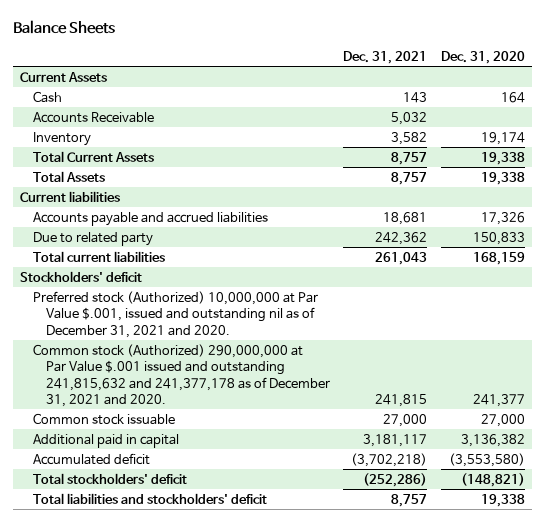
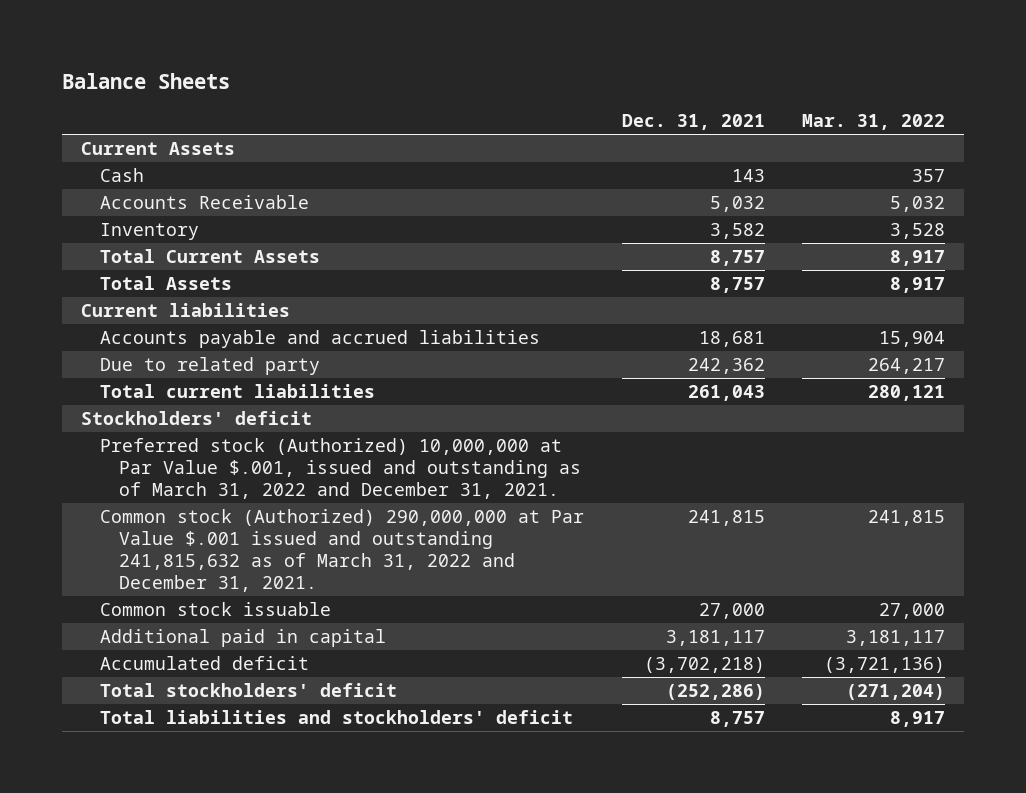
[441,51,526,65] Dec. 31, 2020 -> none
none -> [802,114,946,131] Mar. 31, 2022
[32,290,318,338] Preferred stock (Authorized) 10,000,000 at Par Value $.001, issued and outstanding nil as of December 31, 2021 and 2020. -> [99,438,582,500] Preferred stock (Authorized) 10,000,000 at Par Value $.001, issued and outstanding as of March 31, 2022 and December 31, 2021.
[32,343,330,408] Common stock (Authorized) 290,000,000 at Par Value $.001 issued and outstanding 241,815,632 and 241,377,178 as of December 31, 2021 and 2020. -> [99,509,584,593] Common stock (Authorized) 290,000,000 at Par Value $.001 issued and outstanding 241,815,632 as of March 31, 2022 and December 31, 2021.

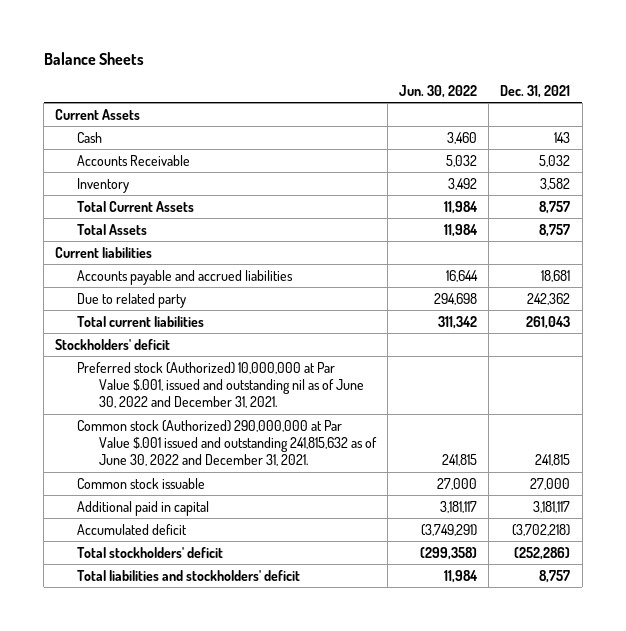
[802,114,946,131] Mar. 31, 2022 -> none
none -> [398,84,477,98] Jun. 30, 2022
[99,438,582,500] Preferred stock (Authorized) 10,000,000 at Par Value $.001, issued and outstanding as of March 31, 2022 and December 31, 2021. -> [76,361,364,408] Preferred stock (Authorized) 10,000,000 at Par Value $.001, issued and outstanding nil as of June 30, 2022 and December 31, 2021.
[99,509,584,593] Common stock (Authorized) 290,000,000 at Par Value $.001 issued and outstanding 241,815,632 as of March 31, 2022 and December 31, 2021. -> [76,419,377,466] Common stock (Authorized) 290,000,000 at Par Value $.001 issued and outstanding 241,815,632 as of June 30, 2022 and December 31, 2021.

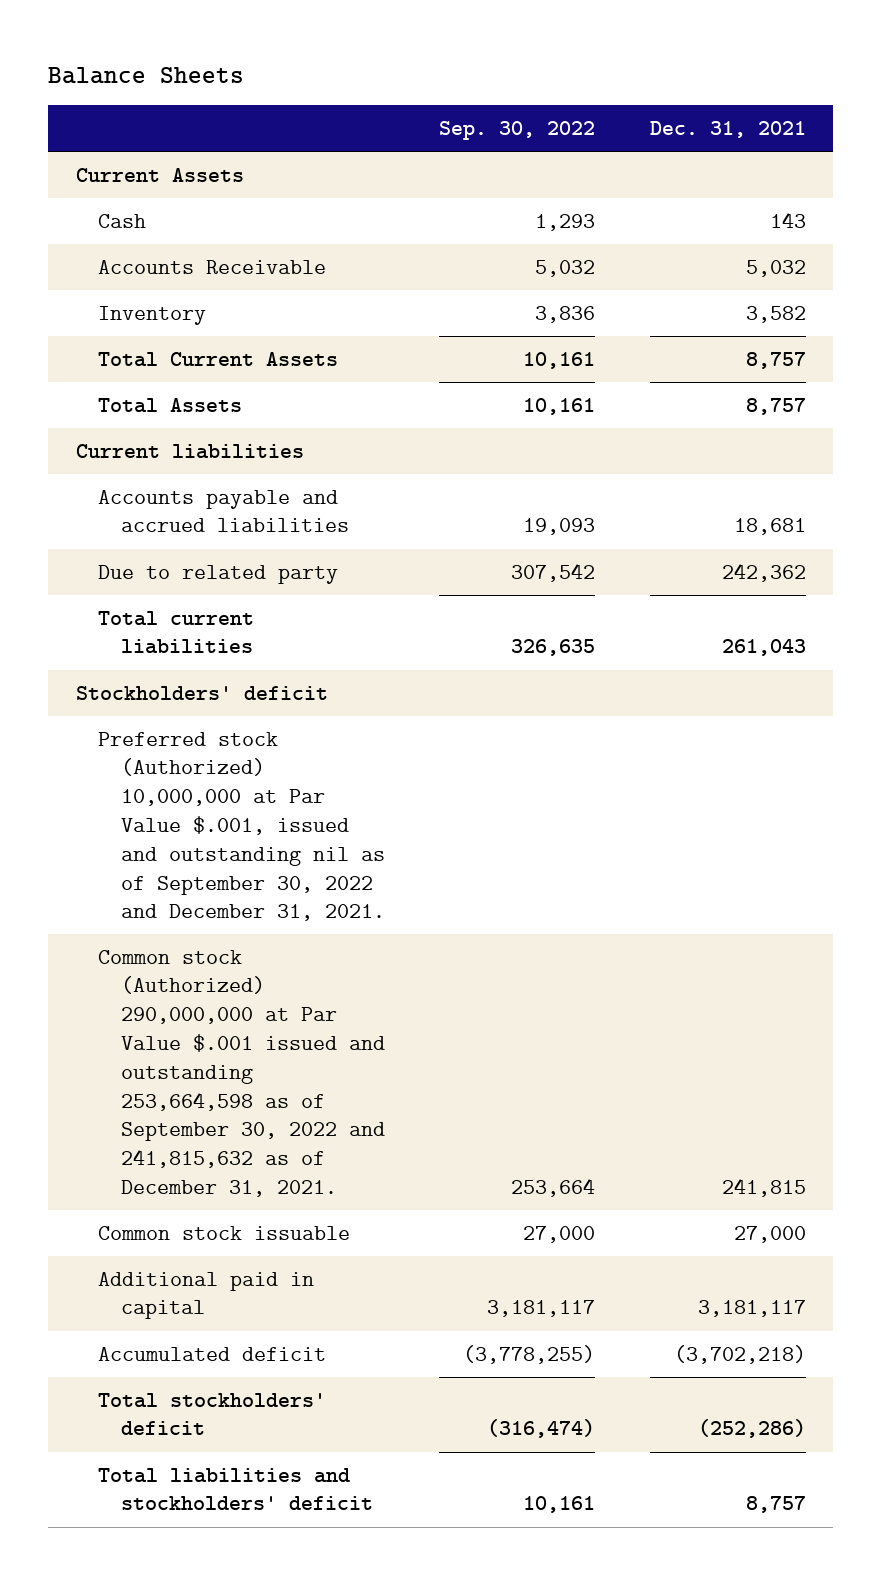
[398,84,477,98] Jun. 30, 2022 -> none
none -> [439,121,596,141] Sep. 30, 2022
[76,361,364,408] Preferred stock (Authorized) 10,000,000 at Par Value $.001, issued and outstanding nil as of June 30, 2022 and December 31, 2021. -> [98,731,385,922] Preferred stock (Authorized) 10,000,000 at Par Value $.001, issued and outstanding nil as of September 30, 2022 and December 31, 2021.
[76,419,377,466] Common stock (Authorized) 290,000,000 at Par Value $.001 issued and outstanding 241,815,632 as of June 30, 2022 and December 31, 2021. -> [98,949,385,1198] Common stock (Authorized) 290,000,000 at Par Value $.001 issued and outstanding 253,664,598 as of September 30, 2022 and 241,815,632 as of December 31, 2021.

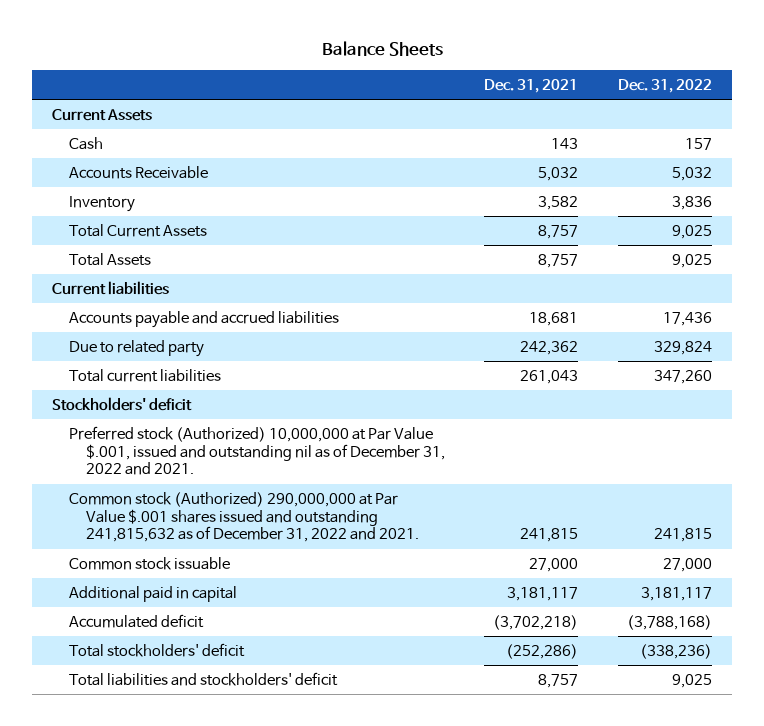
[439,121,596,141] Sep. 30, 2022 -> none
none -> [618,78,713,93] Dec. 31, 2022
[98,731,385,922] Preferred stock (Authorized) 10,000,000 at Par Value $.001, issued and outstanding nil as of September 30, 2022 and December 31, 2021. -> [68,426,445,476] Preferred stock (Authorized) 10,000,000 at Par Value $.001, issued and outstanding nil as of December 31, 2022 and 2021.
[98,949,385,1198] Common stock (Authorized) 290,000,000 at Par Value $.001 issued and outstanding 253,664,598 as of September 30, 2022 and 241,815,632 as of December 31, 2021. -> [68,492,419,543] Common stock (Authorized) 290,000,000 at Par Value $.001 shares issued and outstanding 241,815,632 as of December 31, 2022 and 2021.

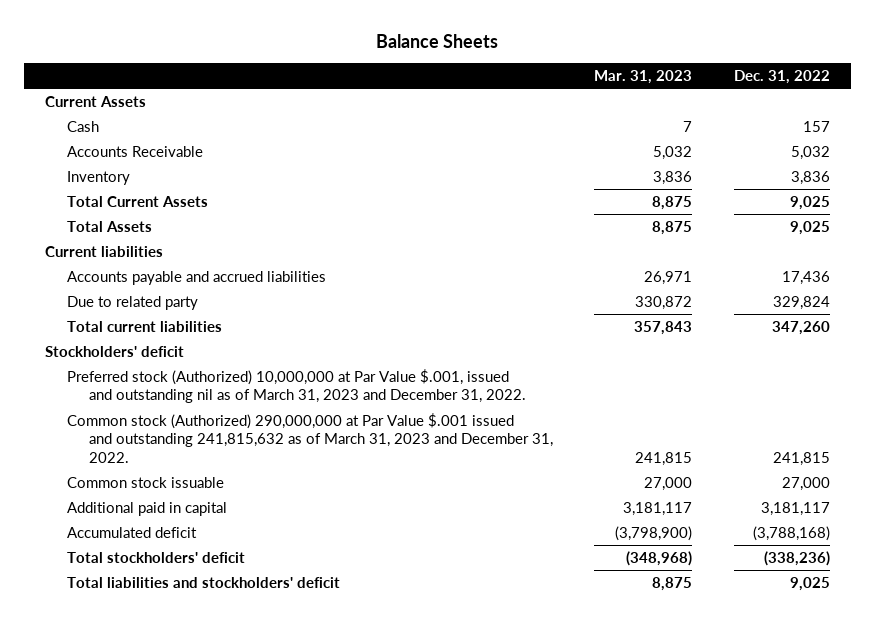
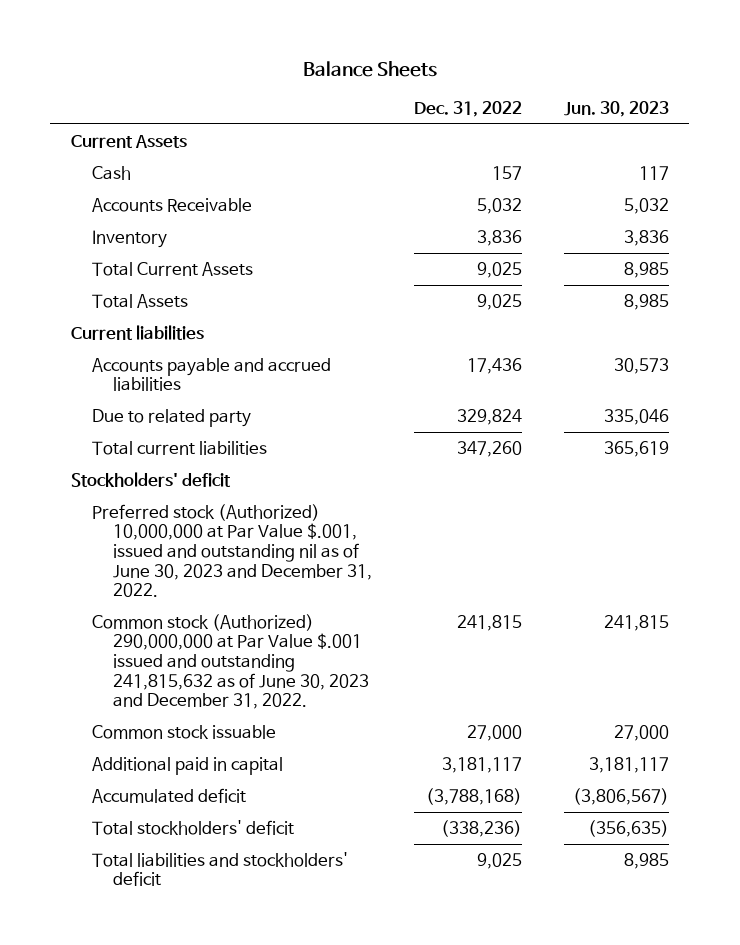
[594,69,693,84] Mar. 31, 2023 -> none
none -> [563,100,669,117] Jun. 30, 2023
[66,369,526,404] Preferred stock (Authorized) 10,000,000 at Par Value $.001, issued and outstanding nil as of March 31, 2023 and December 31, 2022. -> [91,503,372,598] Preferred stock (Authorized) 10,000,000 at Par Value $.001, issued and outstanding nil as of June 30, 2023 and December 31, 2022.
[66,413,553,463] Common stock (Authorized) 290,000,000 at Par Value $.001 issued and outstanding 241,815,632 as of March 31, 2023 and December 31, 2022. -> [91,613,369,710] Common stock (Authorized) 290,000,000 at Par Value $.001 issued and outstanding 241,815,632 as of June 30, 2023 and December 31, 2022.

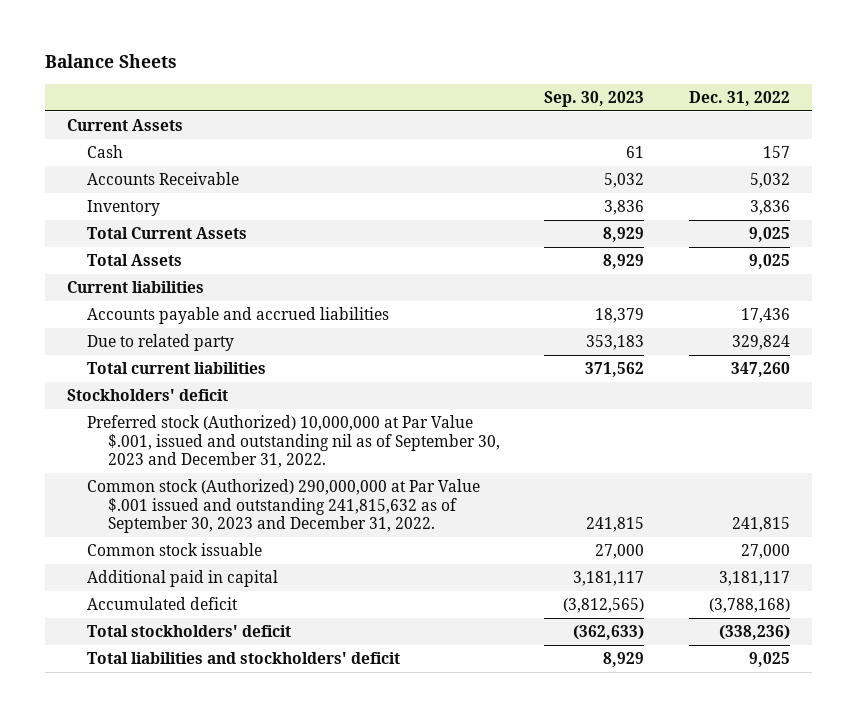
[563,100,669,117] Jun. 30, 2023 -> none
none -> [544,90,645,107] Sep. 30, 2023
[91,503,372,598] Preferred stock (Authorized) 10,000,000 at Par Value $.001, issued and outstanding nil as of June 30, 2023 and December 31, 2022. -> [87,415,501,468] Preferred stock (Authorized) 10,000,000 at Par Value $.001, issued and outstanding nil as of September 30, 2023 and December 31, 2022.
[91,613,369,710] Common stock (Authorized) 290,000,000 at Par Value $.001 issued and outstanding 241,815,632 as of June 30, 2023 and December 31, 2022. -> [87,479,481,533] Common stock (Authorized) 290,000,000 at Par Value $.001 issued and outstanding 241,815,632 as of September 30, 2023 and December 31, 2022.

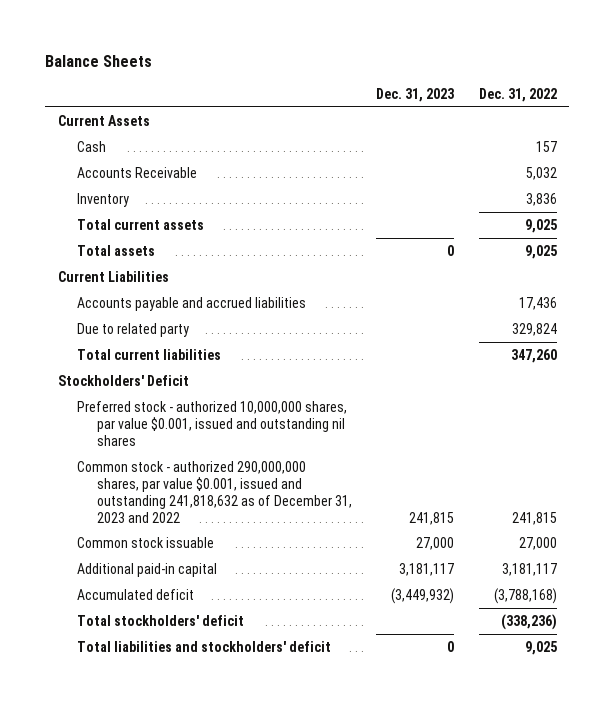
[544,90,645,107] Sep. 30, 2023 -> none
none -> [376,87,455,102] Dec. 31, 2023
[87,227,248,240] Total Current Assets -> [77,218,205,230] Total current assets
[87,254,183,267] Total Assets -> [77,244,156,256] Total assets
[66,281,204,294] Current liabilities -> [57,270,169,282] Current Liabilities
[66,389,228,402] Stockholders' deficit -> [57,374,189,386] Stockholders' Deficit
[87,415,501,468] Preferred stock (Authorized) 10,000,000 at Par Value $.001, issued and outstanding nil as of September 30, 2023 and December 31, 2022. -> [77,400,348,446] Preferred stock - authorized 10,000,000 shares, par value $0.001, issued and outstanding nil shares
[87,479,481,533] Common stock (Authorized) 290,000,000 at Par Value $.001 issued and outstanding 241,815,632 as of September 30, 2023 and December 31, 2022. -> [77,460,352,523] Common stock - authorized 290,000,000 shares, par value $0.001, issued and outstanding 241,818,632 as of December 31, 2023 and 2022
[87,570,279,588] Additional paid in capital -> [77,562,218,577] Additional paid-in capital

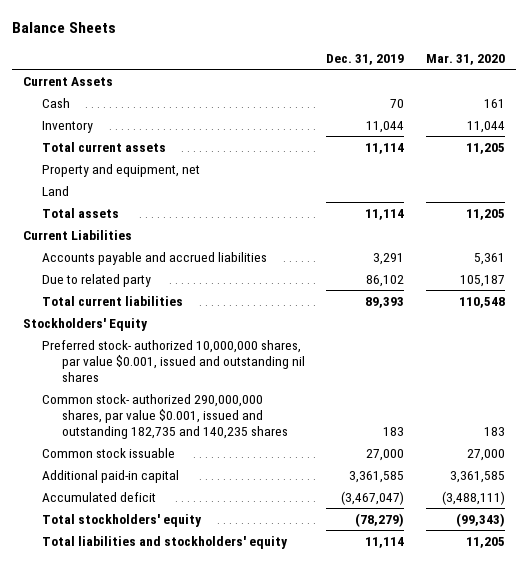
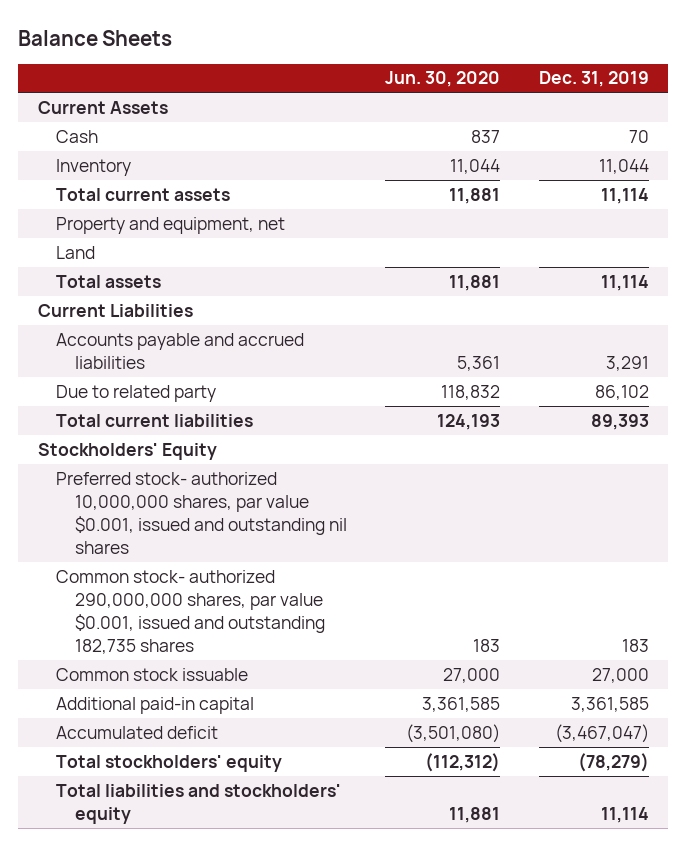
[426,53,506,65] Mar. 31, 2020 -> none
none -> [385,71,501,88] Jun. 30, 2020
[42,394,288,439] Common stock- authorized 290,000,000 shares, par value $0.001, issued and outstanding 182,735 and 140,235 shares -> [56,569,325,654] Common stock- authorized 290,000,000 shares, par value $0.001, issued and outstanding 182,735 shares

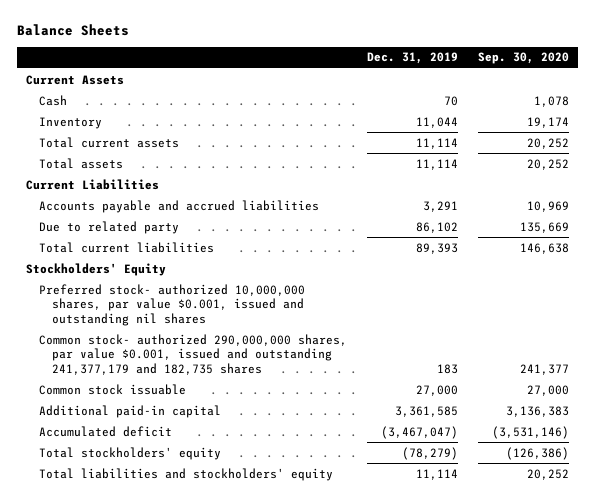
[385,71,501,88] Jun. 30, 2020 -> none
none -> [477,52,569,65] Sep. 30, 2020
[56,216,286,234] Property and equipment, net -> none
[56,245,96,259] Land -> none
[56,569,325,654] Common stock- authorized 290,000,000 shares, par value $0.001, issued and outstanding 182,735 shares -> [39,333,348,375] Common stock- authorized 290,000,000 shares, par value $0.001, issued and outstanding 241,377,179 and 182,735 shares

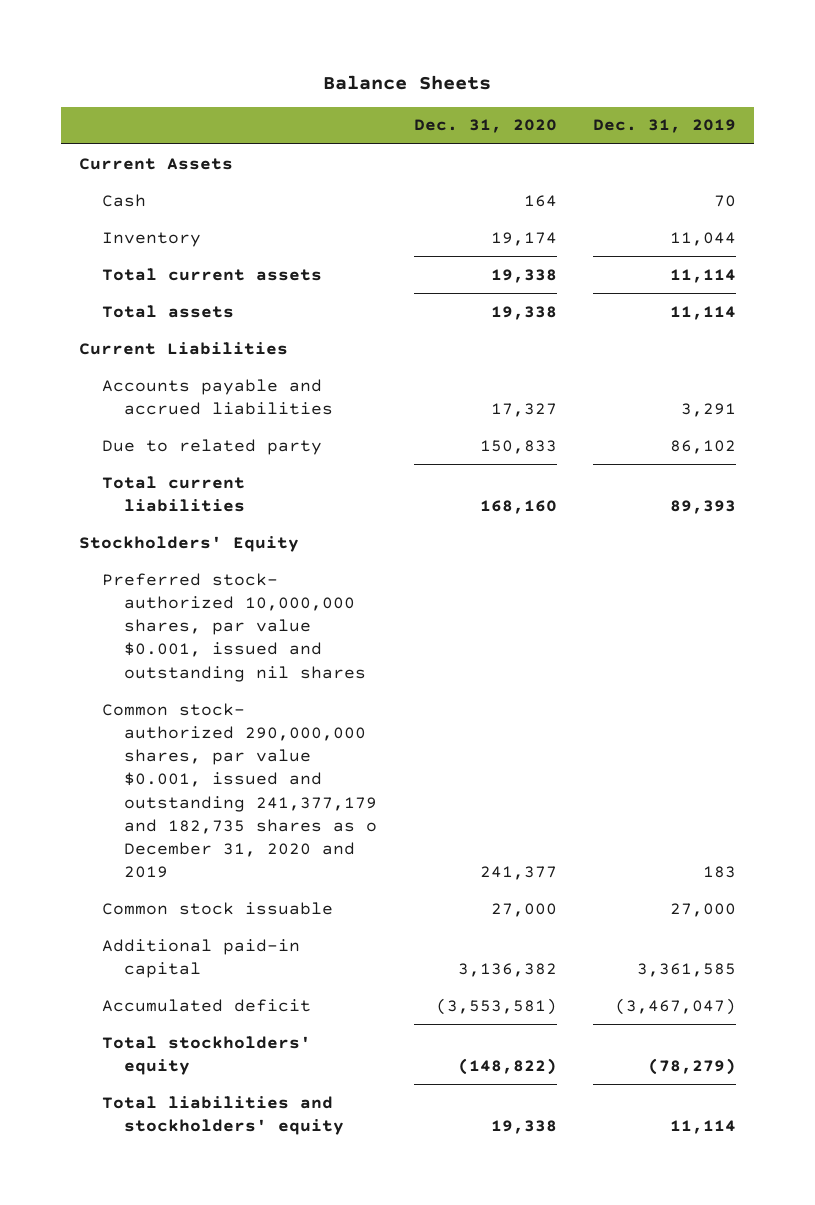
[477,52,569,65] Sep. 30, 2020 -> none
none -> [413,119,557,134] Dec. 31, 2020
[39,333,348,375] Common stock- authorized 290,000,000 shares, par value $0.001, issued and outstanding 241,377,179 and 182,735 shares -> [101,702,378,879] Common stock- authorized 290,000,000 shares, par value $0.001, issued and outstanding 241,377,179 and 182,735 shares as o December 31, 2020 and 2019

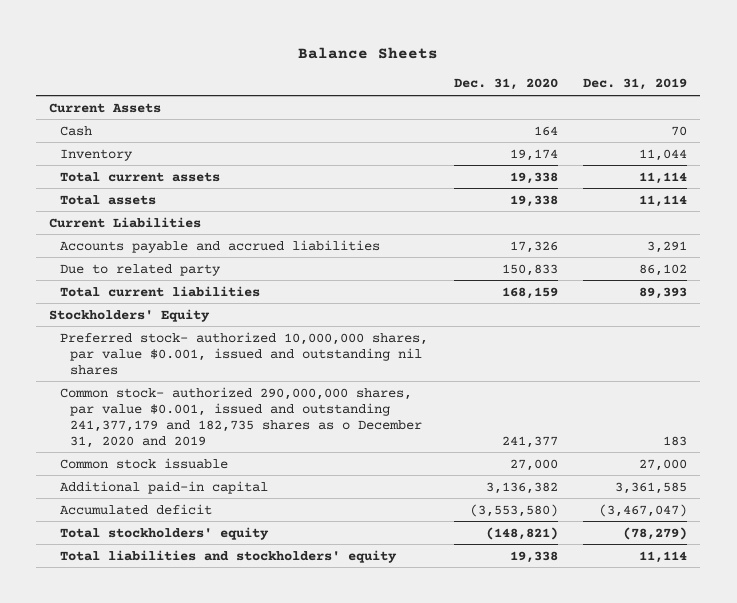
[490,402,557,417] 17,327 -> [509,240,558,253] 17,326
[479,499,557,514] 168,160 -> [501,286,558,299] 168,159
[435,997,557,1015] (3,553,581) -> [469,503,558,517] (3,553,580)
[457,1057,557,1075] (148,822) -> [485,526,558,540] (148,821)

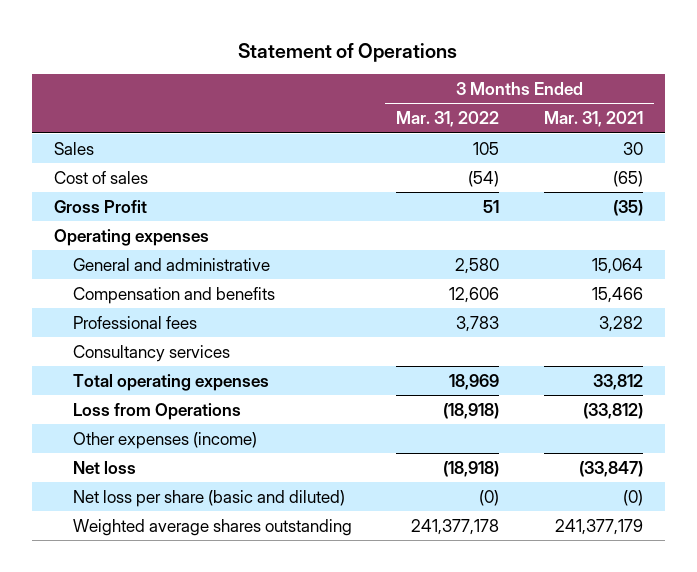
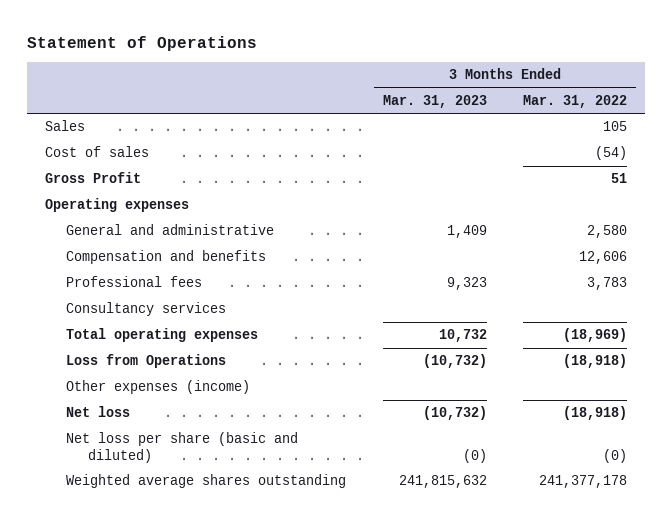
[543,111,643,128] Mar. 31, 2021 -> none
none -> [382,95,487,109] Mar. 31, 2023
[449,373,500,390] 18,969 -> [563,328,628,343] (18,969)

